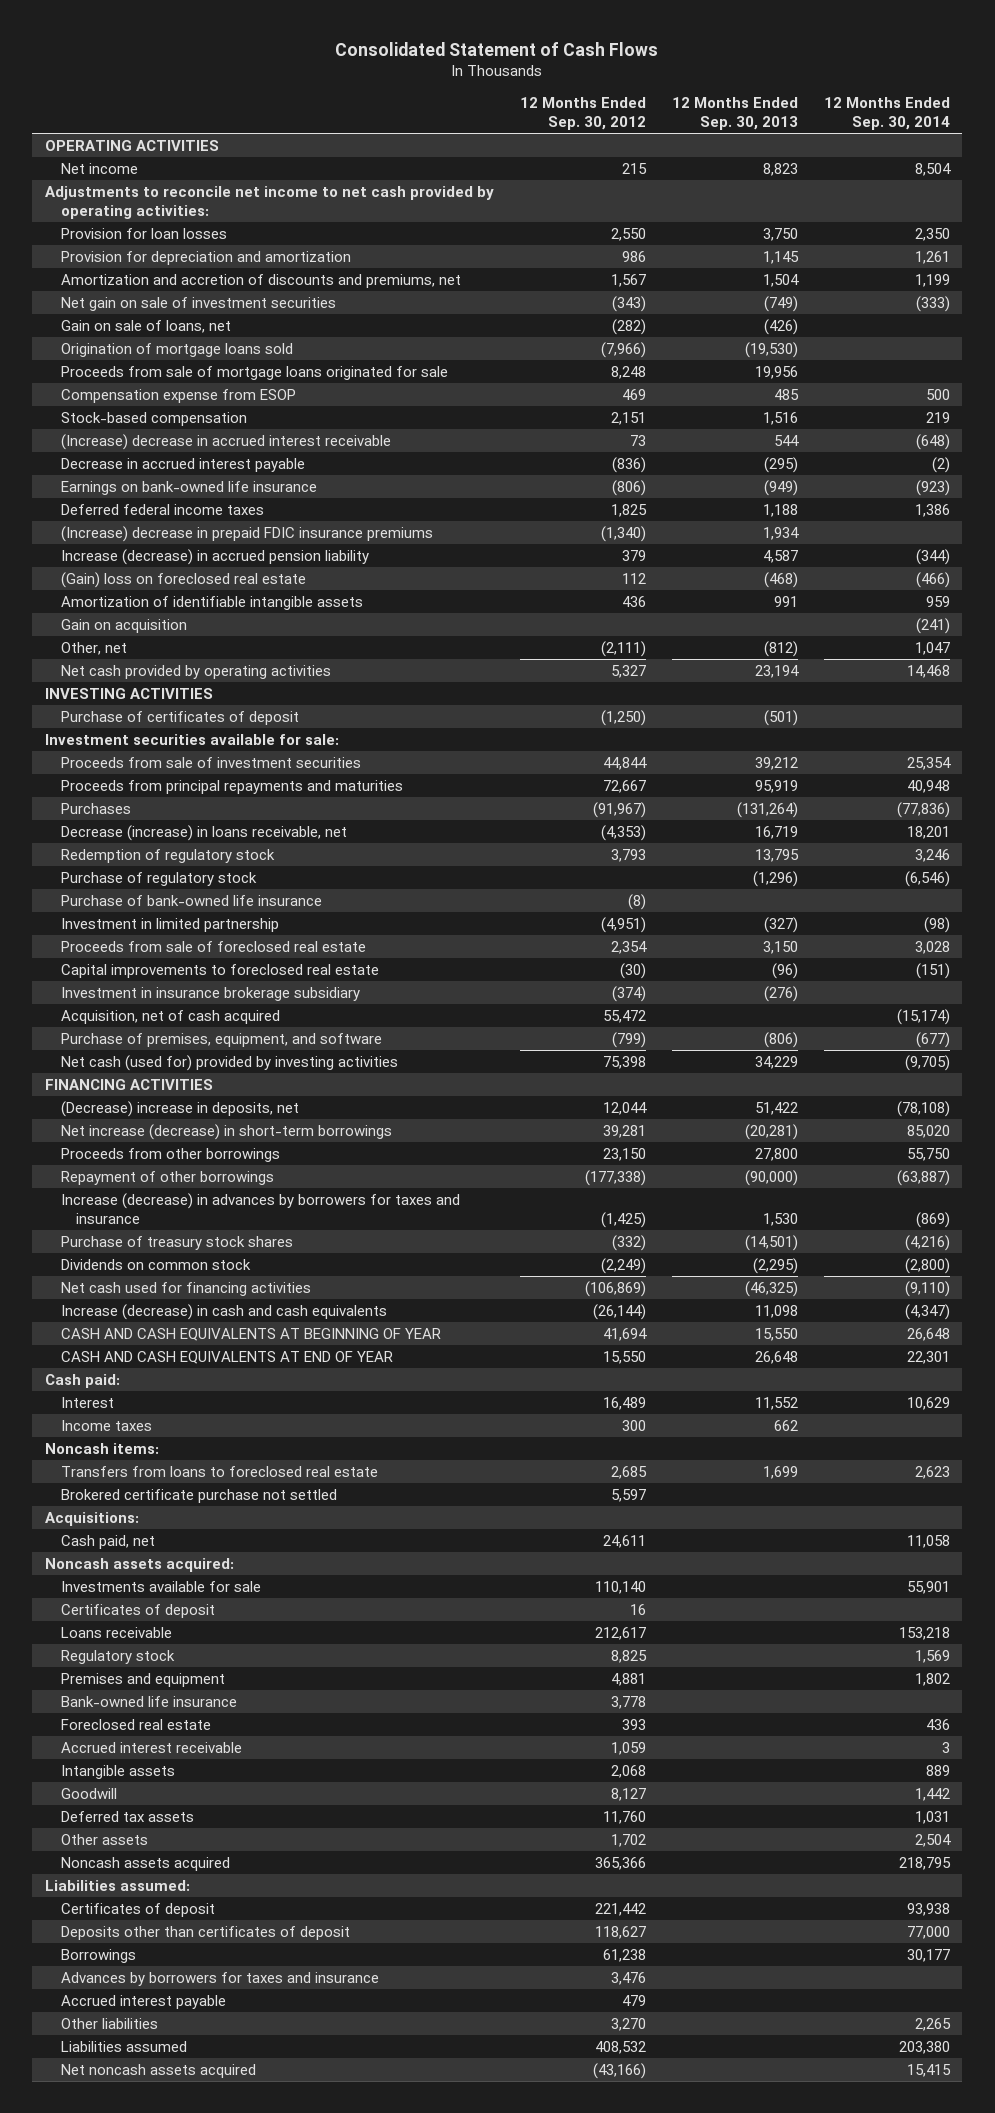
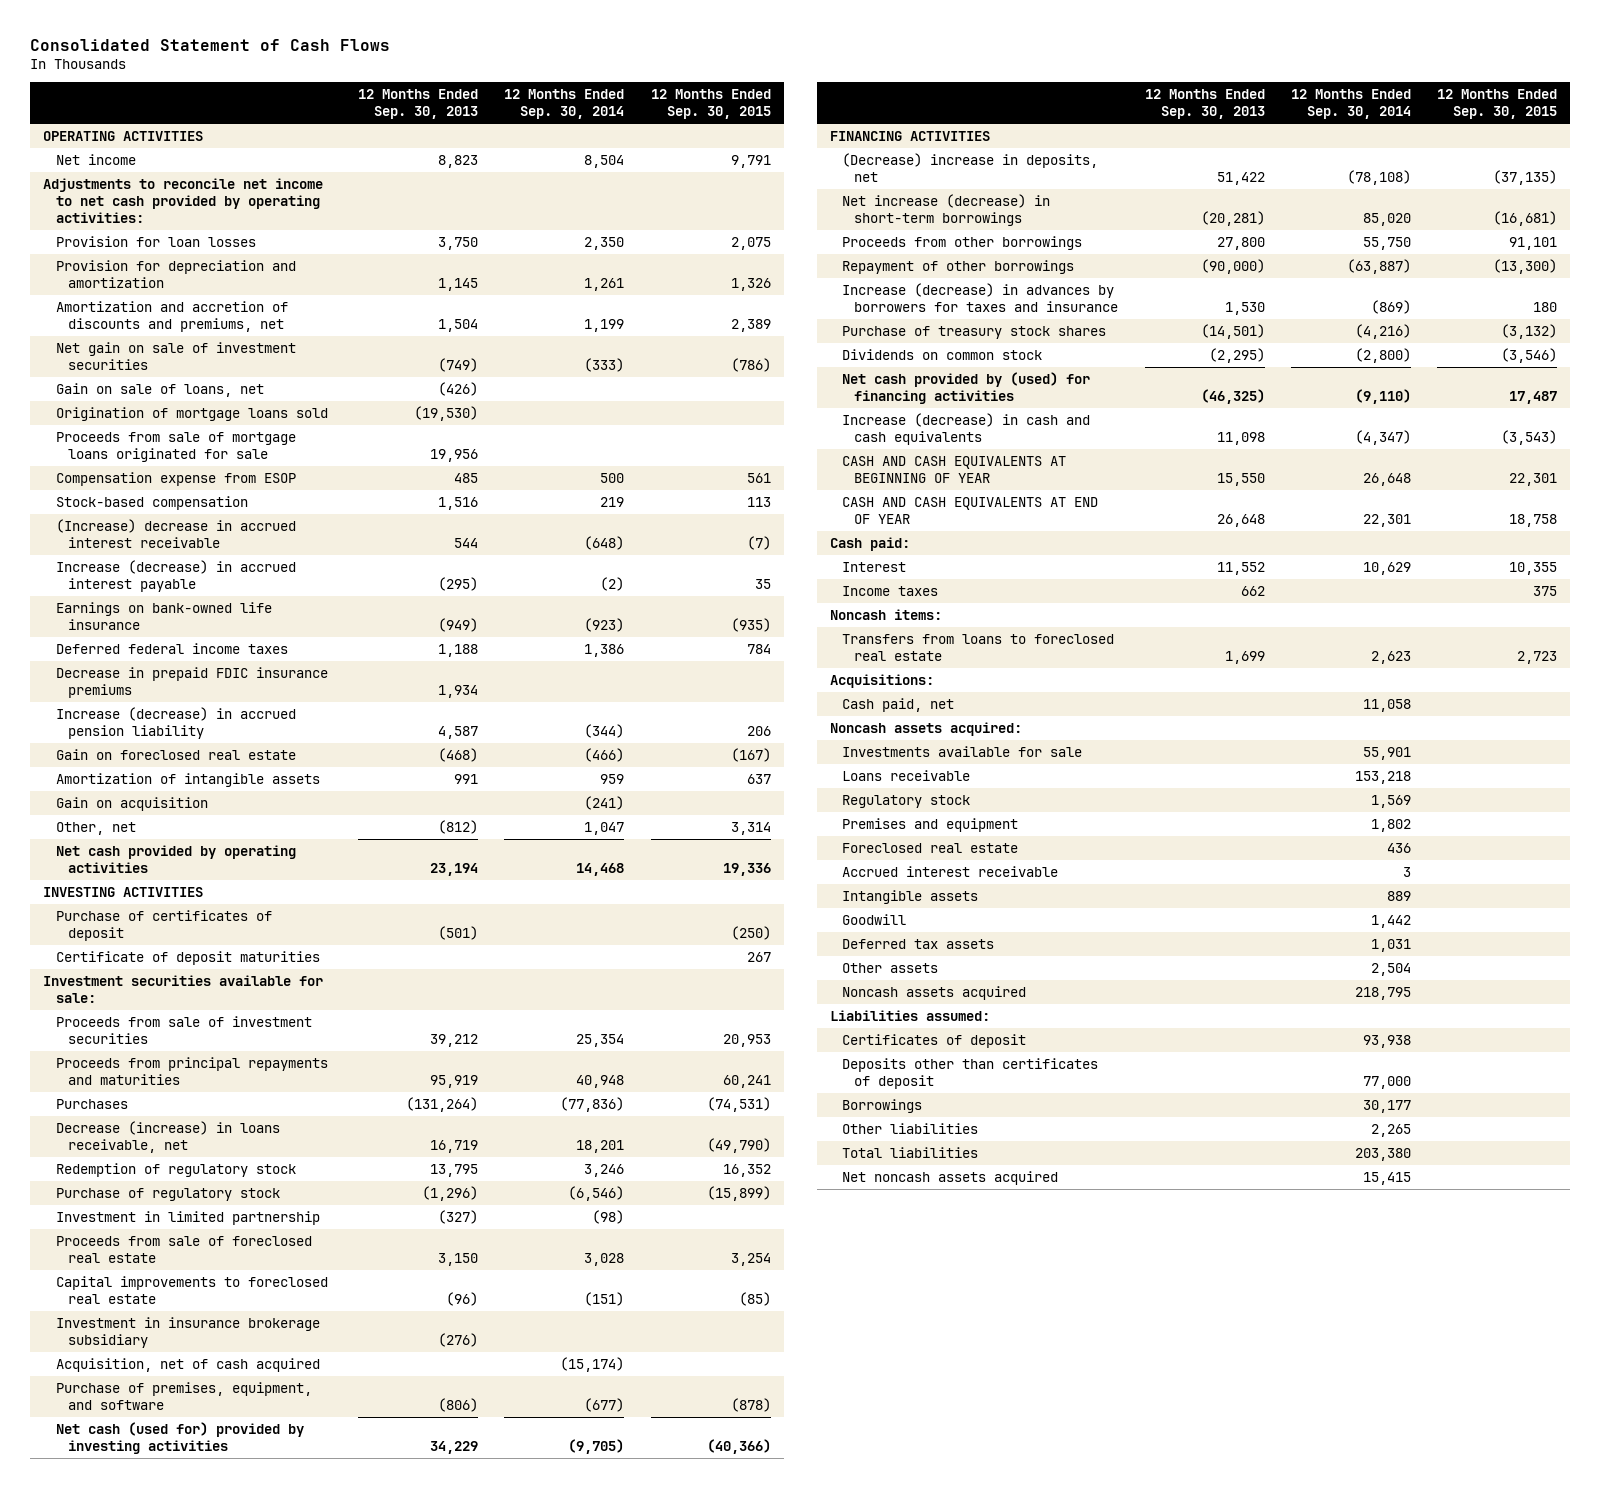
[520,97,647,131] 12 Months Ended Sep. 30, 2012 -> none
none -> [650,89,771,120] 12 Months Ended Sep. 30, 2015
[60,458,305,473] Decrease in accrued interest payable -> [55,559,296,592] Increase (decrease) in accrued interest payable
[60,526,433,543] (Increase) decrease in prepaid FDIC insurance premiums -> [55,666,328,698] Decrease in prepaid FDIC insurance premiums
[60,572,306,589] (Gain) loss on foreclosed real estate -> [55,748,296,760] Gain on foreclosed real estate
[60,596,363,611] Amortization of identifiable intangible assets -> [55,772,320,787] Amortization of intangible assets
none -> [55,950,320,965] Certificate of deposit maturities
[60,895,322,907] Purchase of bank-owned life insurance -> none
[60,1282,311,1297] Net cash used for financing activities -> [842,371,1091,404] Net cash provided by (used) for financing activities
[60,1489,337,1504] Brokered certificate purchase not settled -> none
[60,1604,215,1619] Certificates of deposit -> none
[60,1696,237,1708] Bank-owned life insurance -> none
[60,1972,379,1987] Advances by borrowers for taxes and insurance -> none
[60,1995,226,2010] Accrued interest payable -> none
[60,2041,187,2053] Liabilities assumed -> [842,1146,979,1158] Total liabilities

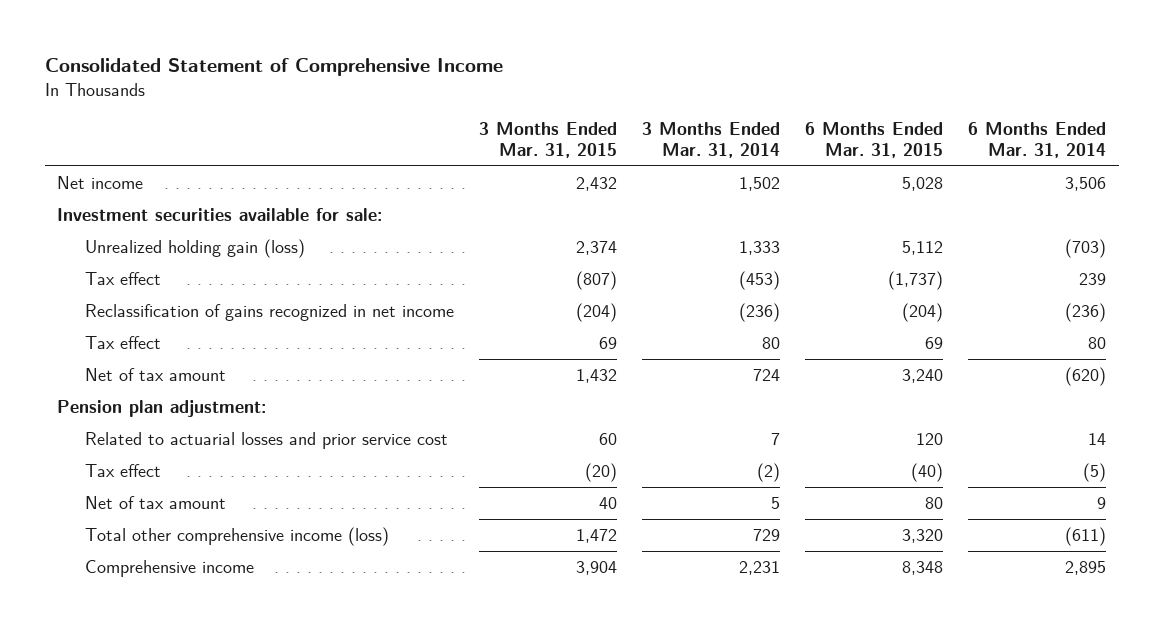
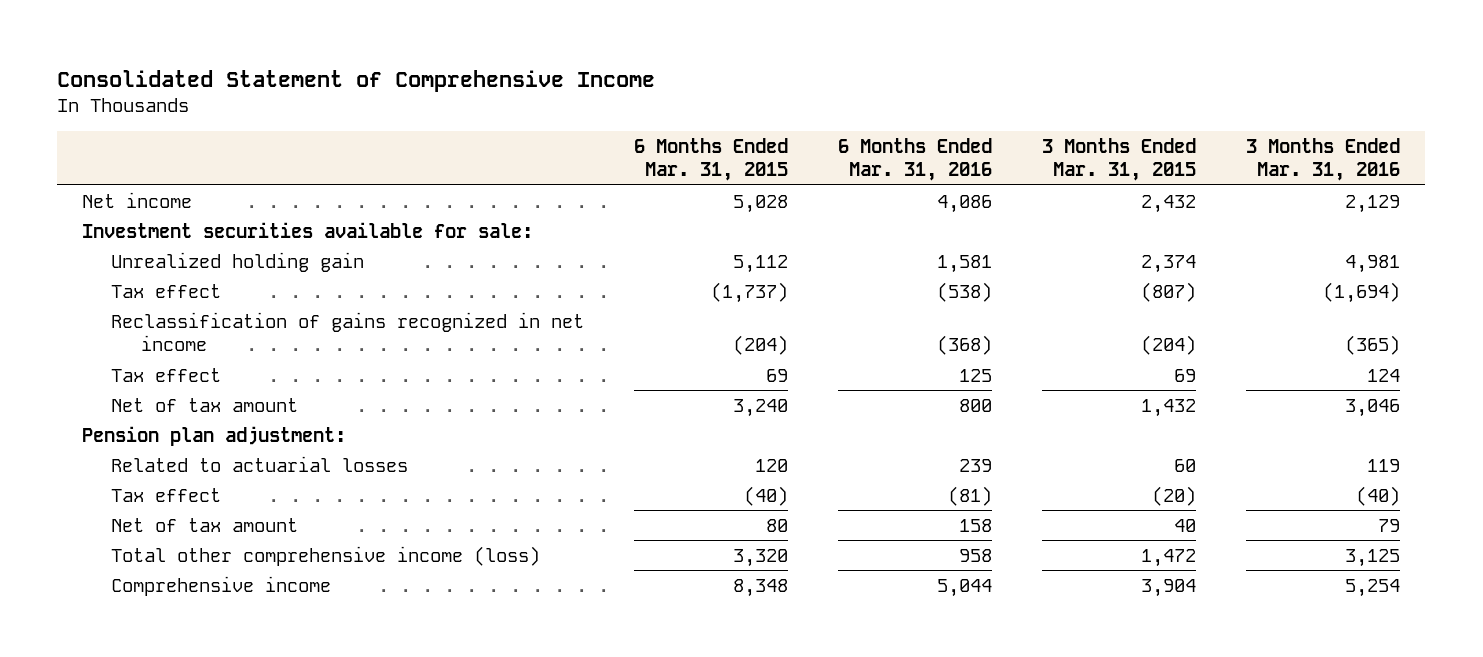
[642,122,781,159] 3 Months Ended Mar. 31, 2014 -> none
[968,122,1107,159] 6 Months Ended Mar. 31, 2014 -> none
none -> [838,137,993,182] 6 Months Ended Mar. 31, 2016
none -> [1246,137,1401,182] 3 Months Ended Mar. 31, 2016
[84,239,305,259] Unrealized holding gain (loss) -> [111,251,365,272] Unrealized holding gain
[84,432,448,450] Related to actuarial losses and prior service cost -> [111,455,409,472] Related to actuarial losses

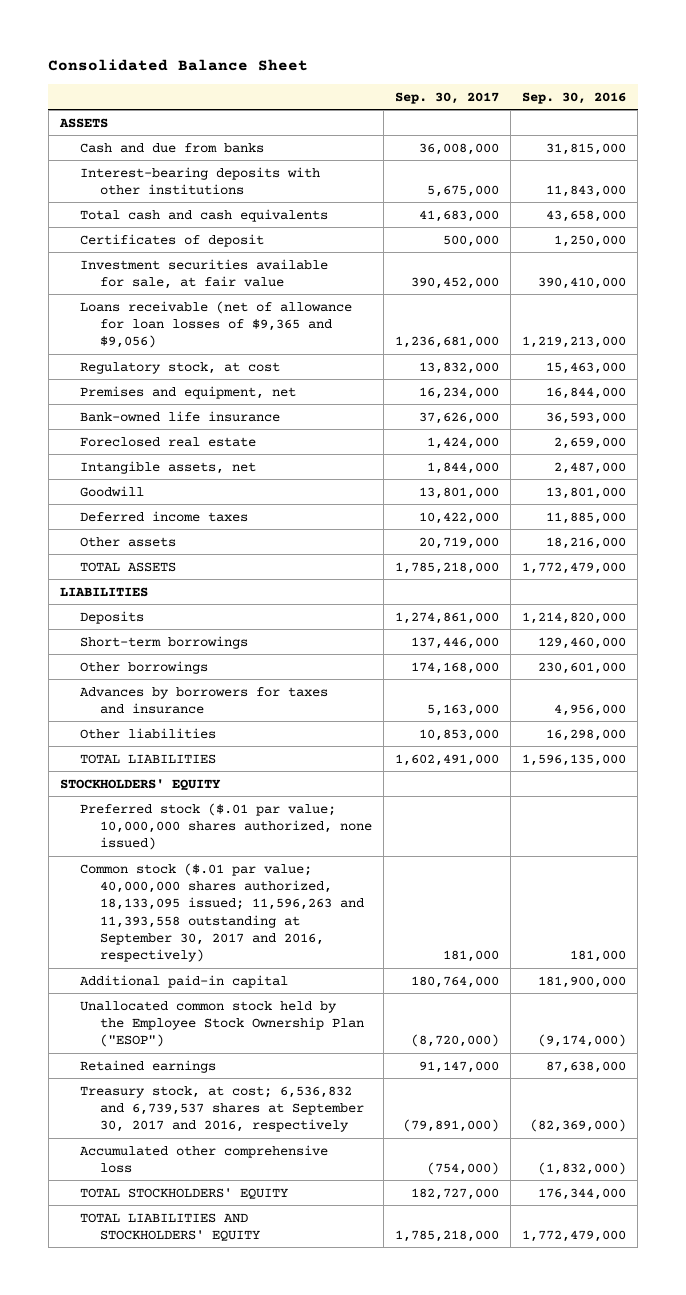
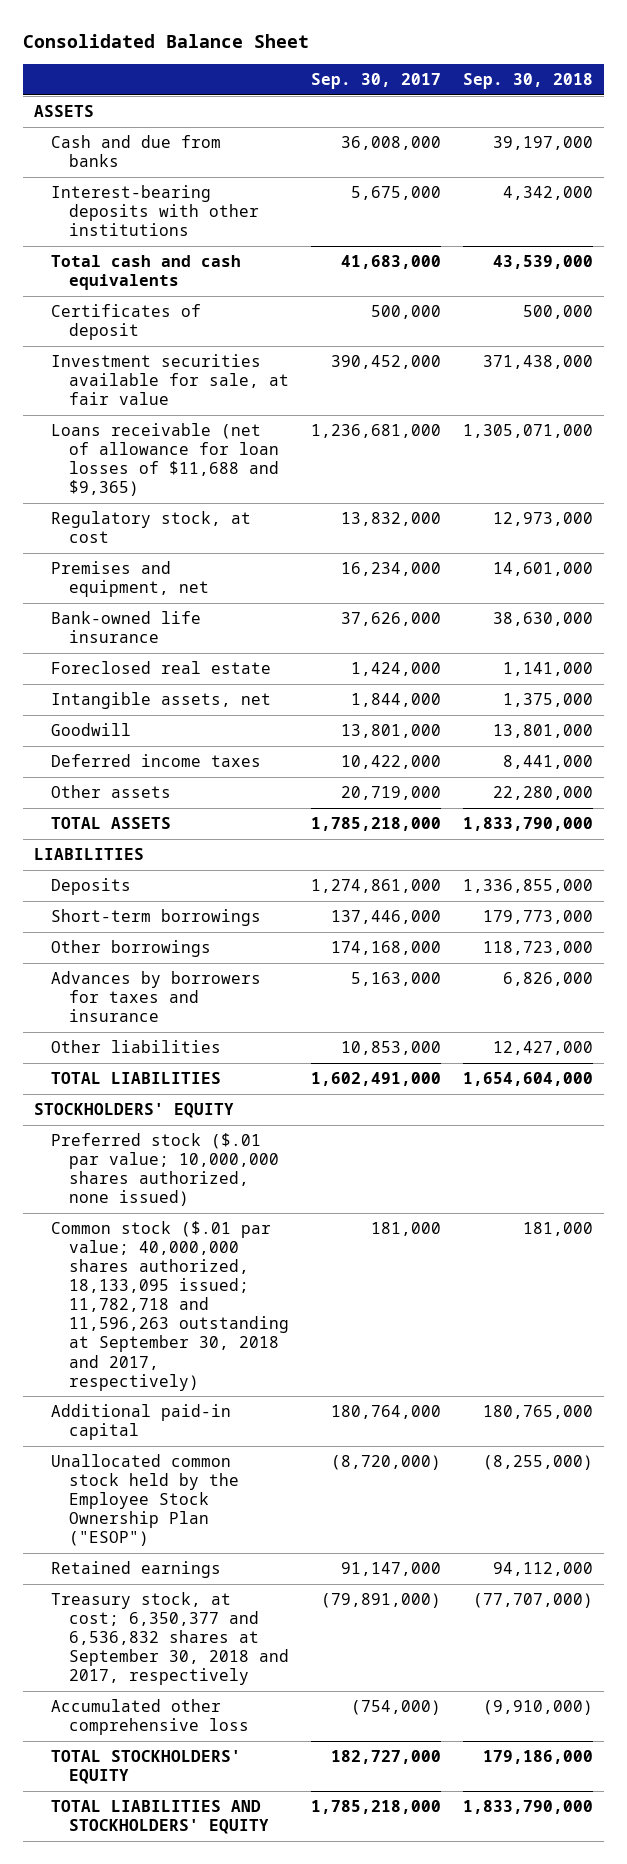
[522,91,627,104] Sep. 30, 2016 -> none
none -> [463,72,594,89] Sep. 30, 2018
[79,300,352,349] Loans receivable (net of allowance for loan losses of $9,365 and $9,056) -> [51,423,279,497] Loans receivable (net of allowance for loan losses of $11,688 and $9,365)
[79,862,364,963] Common stock ($.01 par value; 40,000,000 shares authorized, 18,133,095 issued; 11,596,263 and 11,393,558 outstanding at September 30, 2017 and 2016, respectively) -> [51,1221,289,1391] Common stock ($.01 par value; 40,000,000 shares authorized, 18,133,095 issued; 11,782,718 and 11,596,263 outstanding at September 30, 2018 and 2017, respectively)
[79,1085,364,1133] Treasury stock, at cost; 6,536,832 and 6,739,537 shares at September 30, 2017 and 2016, respectively -> [51,1592,289,1686] Treasury stock, at cost; 6,350,377 and 6,536,832 shares at September 30, 2018 and 2017, respectively

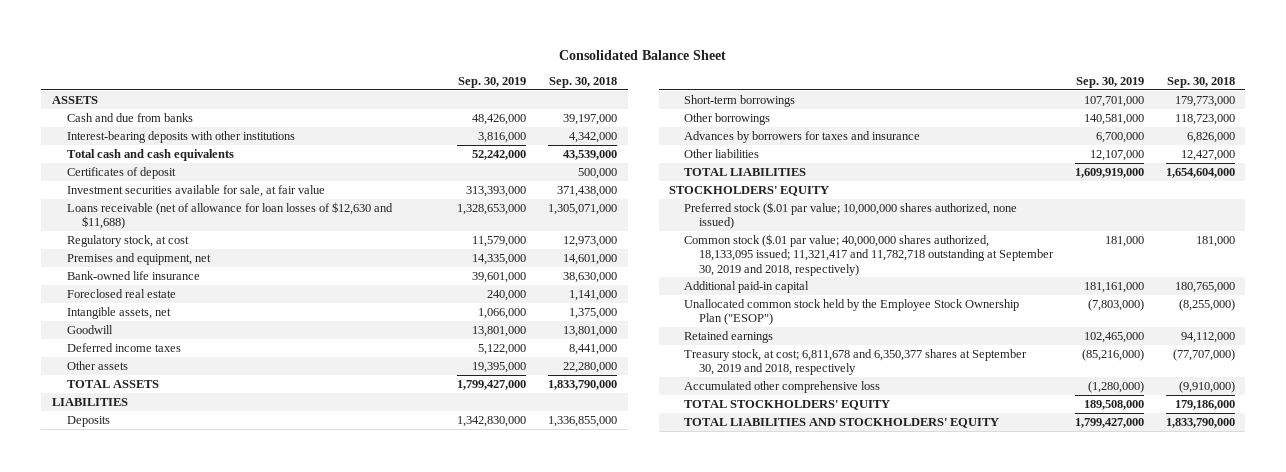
[310,72,441,89] Sep. 30, 2017 -> none
none -> [458,77,527,89] Sep. 30, 2019
[51,423,279,497] Loans receivable (net of allowance for loan losses of $11,688 and $9,365) -> [66,201,393,230] Loans receivable (net of allowance for loan losses of $12,630 and $11,688)
[51,1221,289,1391] Common stock ($.01 par value; 40,000,000 shares authorized, 18,133,095 issued; 11,782,718 and 11,596,263 outstanding at September 30, 2018 and 2017, respectively) -> [684,233,1055,276] Common stock ($.01 par value; 40,000,000 shares authorized, 18,133,095 issued; 11,321,417 and 11,782,718 outstanding at September 30, 2019 and 2018, respectively)
[51,1592,289,1686] Treasury stock, at cost; 6,350,377 and 6,536,832 shares at September 30, 2018 and 2017, respectively -> [684,348,1028,376] Treasury stock, at cost; 6,811,678 and 6,350,377 shares at September 30, 2019 and 2018, respectively

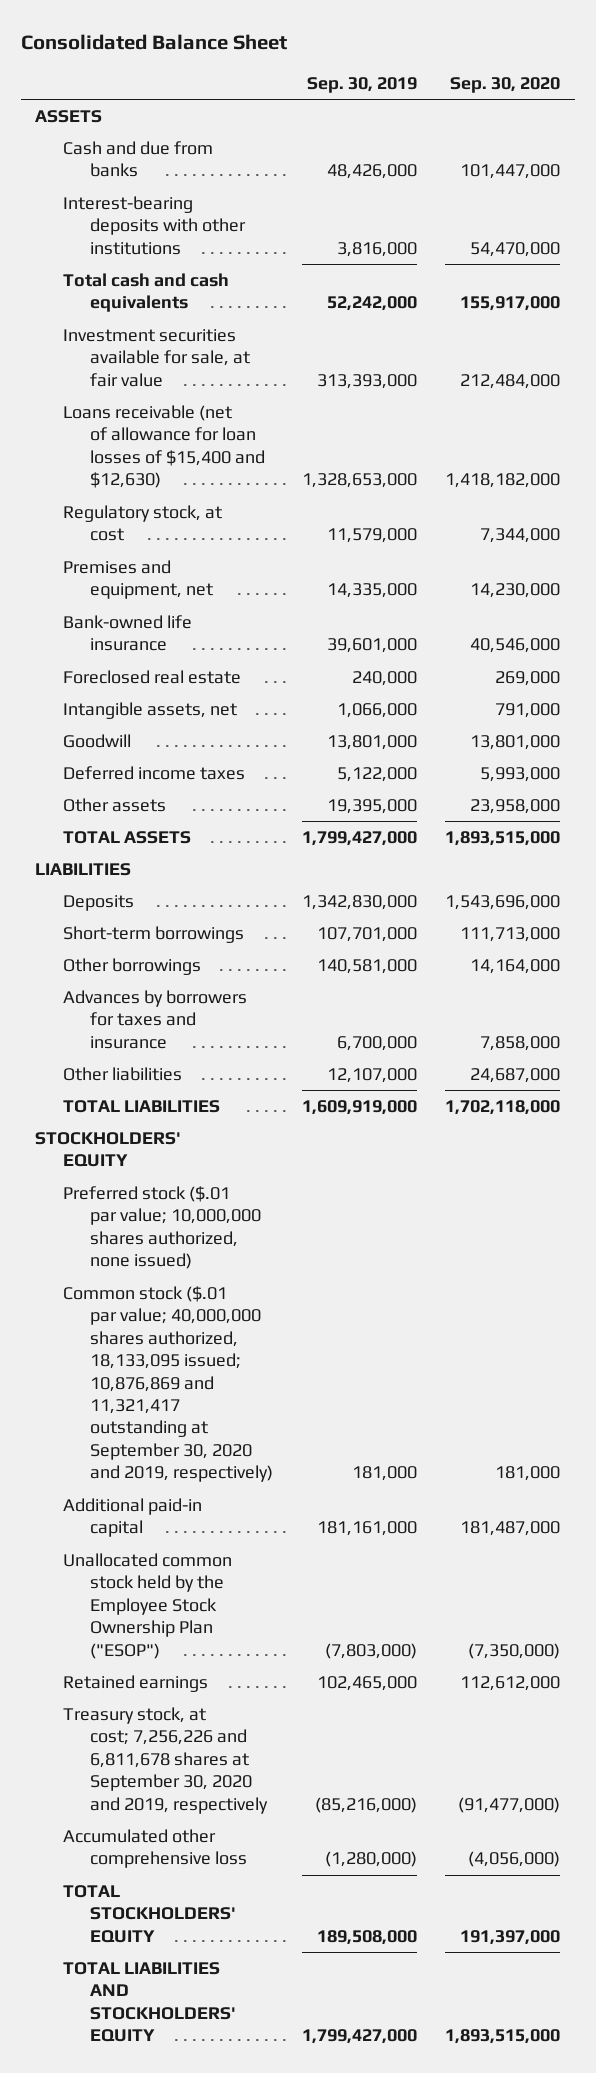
[548,77,617,89] Sep. 30, 2018 -> none
none -> [450,76,561,93] Sep. 30, 2020
[66,166,176,179] Certificates of deposit -> none
[66,201,393,230] Loans receivable (net of allowance for loan losses of $12,630 and $11,688) -> [62,404,266,489] Loans receivable (net of allowance for loan losses of $15,400 and $12,630)
[684,233,1055,276] Common stock ($.01 par value; 40,000,000 shares authorized, 18,133,095 issued; 11,321,417 and 11,782,718 outstanding at September 30, 2019 and 2018, respectively) -> [62,1285,274,1483] Common stock ($.01 par value; 40,000,000 shares authorized, 18,133,095 issued; 10,876,869 and 11,321,417 outstanding at September 30, 2020 and 2019, respectively)
[684,348,1028,376] Treasury stock, at cost; 6,811,678 and 6,350,377 shares at September 30, 2019 and 2018, respectively -> [62,1706,269,1814] Treasury stock, at cost; 7,256,226 and 6,811,678 shares at September 30, 2020 and 2019, respectively

